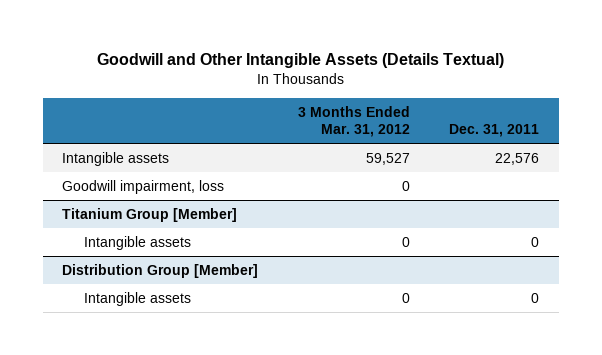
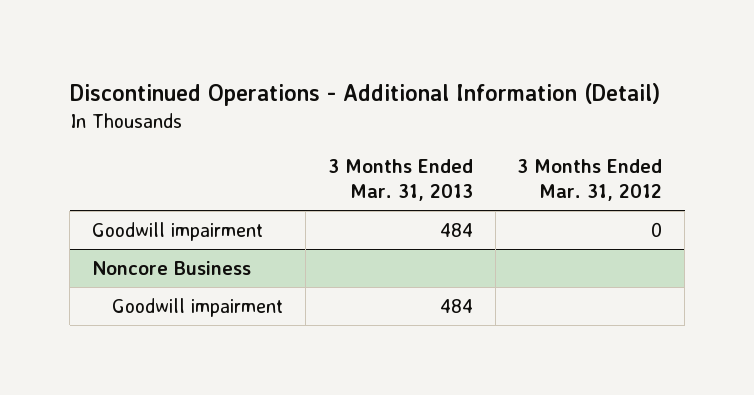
[96,52,504,68] Goodwill and Other Intangible Assets (Details Textual) -> [69,82,660,106] Discontinued Operations - Additional Information (Detail)
[449,124,540,138] Dec. 31, 2011 -> none
none -> [327,159,473,202] 3 Months Ended Mar. 31, 2013
[62,151,170,166] Intangible assets -> none
[62,207,238,222] Titanium Group [Member] -> none
[84,235,192,250] Intangible assets -> none
[62,263,259,278] Distribution Group [Member] -> none
[84,291,192,306] Intangible assets -> none
[62,179,225,194] Goodwill impairment, loss -> [92,221,264,241] Goodwill impairment
none -> [92,260,252,275] Noncore Business
none -> [112,297,284,317] Goodwill impairment

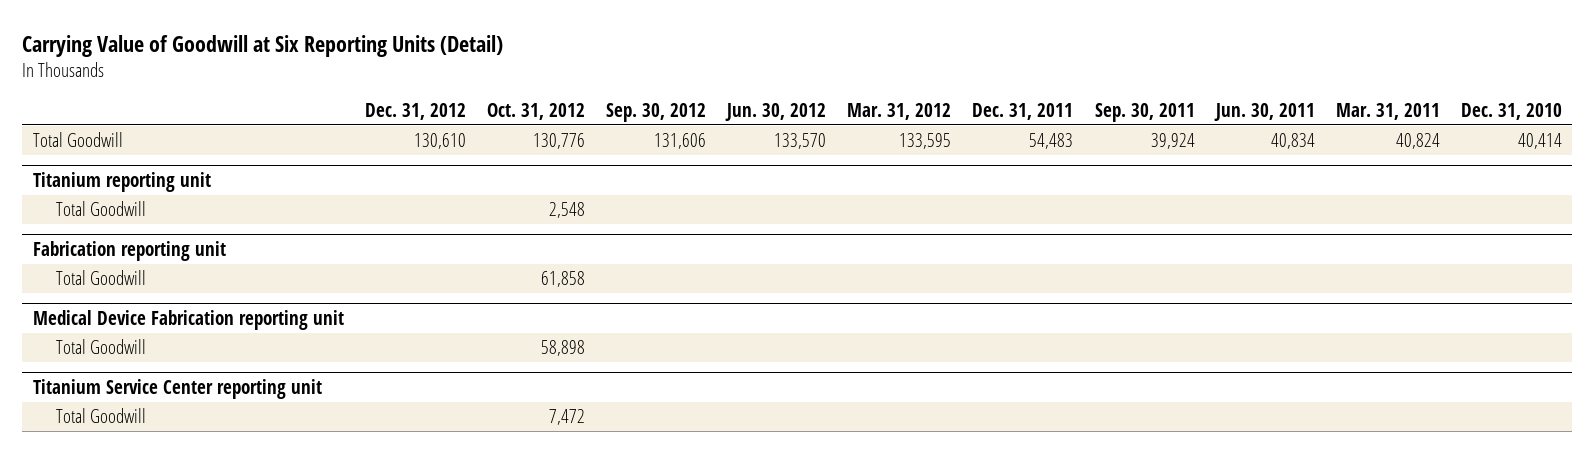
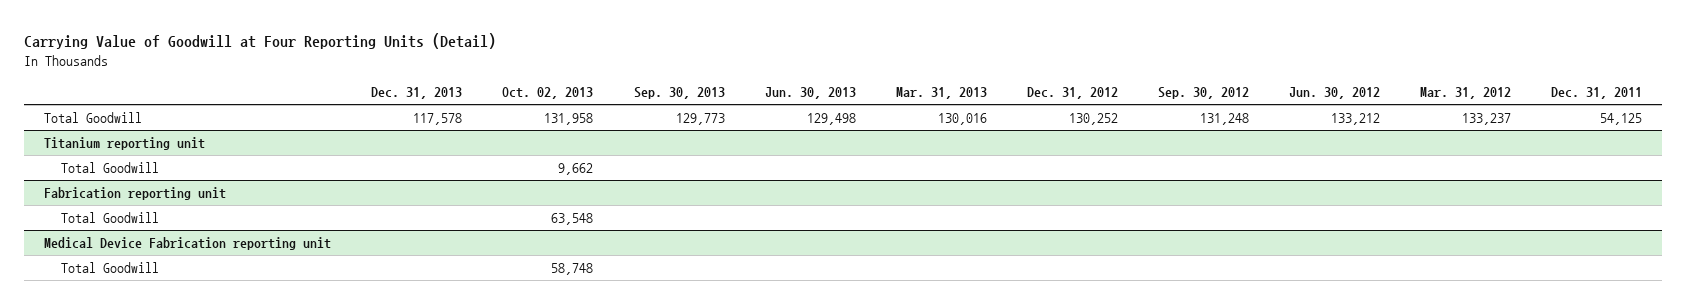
[22,34,504,57] Carrying Value of Goodwill at Six Reporting Units (Detail) -> [24,33,497,50] Carrying Value of Goodwill at Four Reporting Units (Detail)
[487,102,586,120] Oct. 31, 2012 -> none
[1094,102,1195,122] Sep. 30, 2011 -> none
[1213,102,1315,121] Jun. 30, 2011 -> none
[1335,102,1440,120] Mar. 31, 2011 -> none
[1460,102,1562,120] Dec. 31, 2010 -> none
none -> [371,87,463,100] Dec. 31, 2013
none -> [502,87,594,100] Oct. 02, 2013
none -> [633,87,725,100] Sep. 30, 2013
none -> [764,87,856,100] Jun. 30, 2013
none -> [895,87,987,100] Mar. 31, 2013
[413,133,466,150] 130,610 -> [1068,113,1118,126] 130,252
[654,133,707,150] 131,606 -> [1199,113,1249,126] 131,248
[774,133,827,150] 133,570 -> [1330,113,1380,126] 133,212
[899,133,952,150] 133,595 -> [1461,113,1511,126] 133,237
[1029,133,1074,150] 54,483 -> [1599,113,1642,126] 54,125
[32,378,322,399] Titanium Service Center reporting unit -> none
[55,408,146,424] Total Goodwill -> none

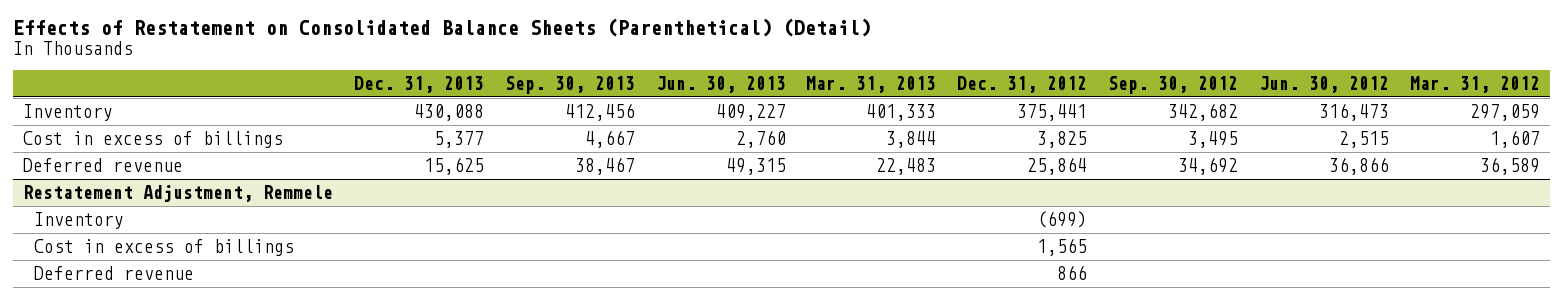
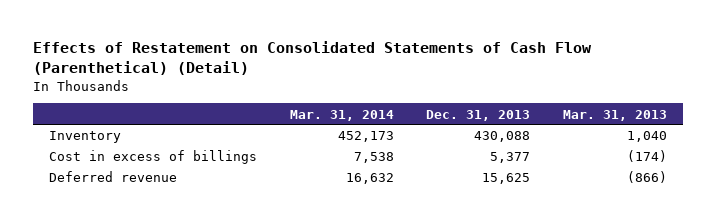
[12,18,871,38] Effects of Restatement on Consolidated Balance Sheets (Parenthetical) (Detail) -> [32,40,592,75] Effects of Restatement on Consolidated Statements of Cash Flow (Parenthetical) (Detail)
[504,75,635,94] Sep. 30, 2013 -> none
[655,75,786,93] Jun. 30, 2013 -> none
[957,75,1088,93] Dec. 31, 2012 -> none
[1108,75,1239,94] Sep. 30, 2012 -> none
[1258,75,1389,93] Jun. 30, 2012 -> none
[1409,75,1540,93] Mar. 31, 2012 -> none
none -> [289,109,394,121] Mar. 31, 2014
[23,185,334,203] Restatement Adjustment, Remmele -> none
[34,212,125,230] Inventory -> none
[34,239,295,257] Cost in excess of billings -> none
[34,266,195,281] Deferred revenue -> none
[866,104,937,122] 401,333 -> [626,131,667,143] 1,040
[886,131,937,149] 3,844 -> [626,150,667,163] (174)
[876,158,937,176] 22,483 -> [626,171,667,184] (866)

